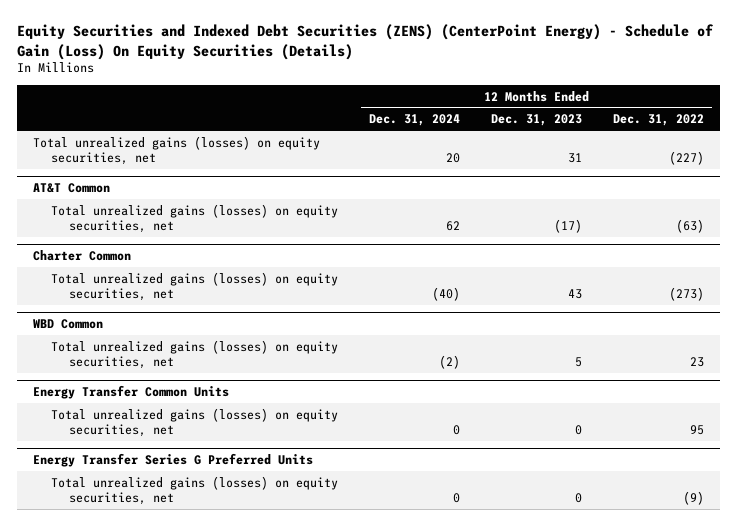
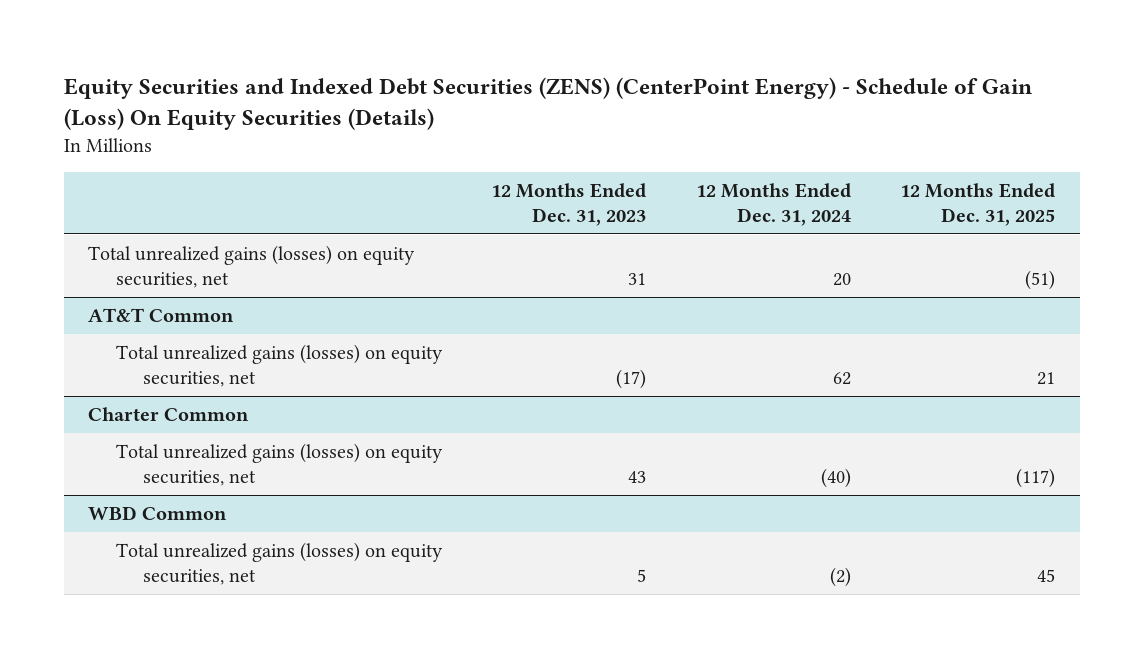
[613,114,705,127] Dec. 31, 2022 -> none
none -> [900,183,1056,226] 12 Months Ended Dec. 31, 2025
[32,385,229,400] Energy Transfer Common Units -> none
[50,407,338,437] Total unrealized gains (losses) on equity securities, net -> none
[32,453,313,468] Energy Transfer Series G Preferred Units -> none
[50,475,338,505] Total unrealized gains (losses) on equity securities, net -> none

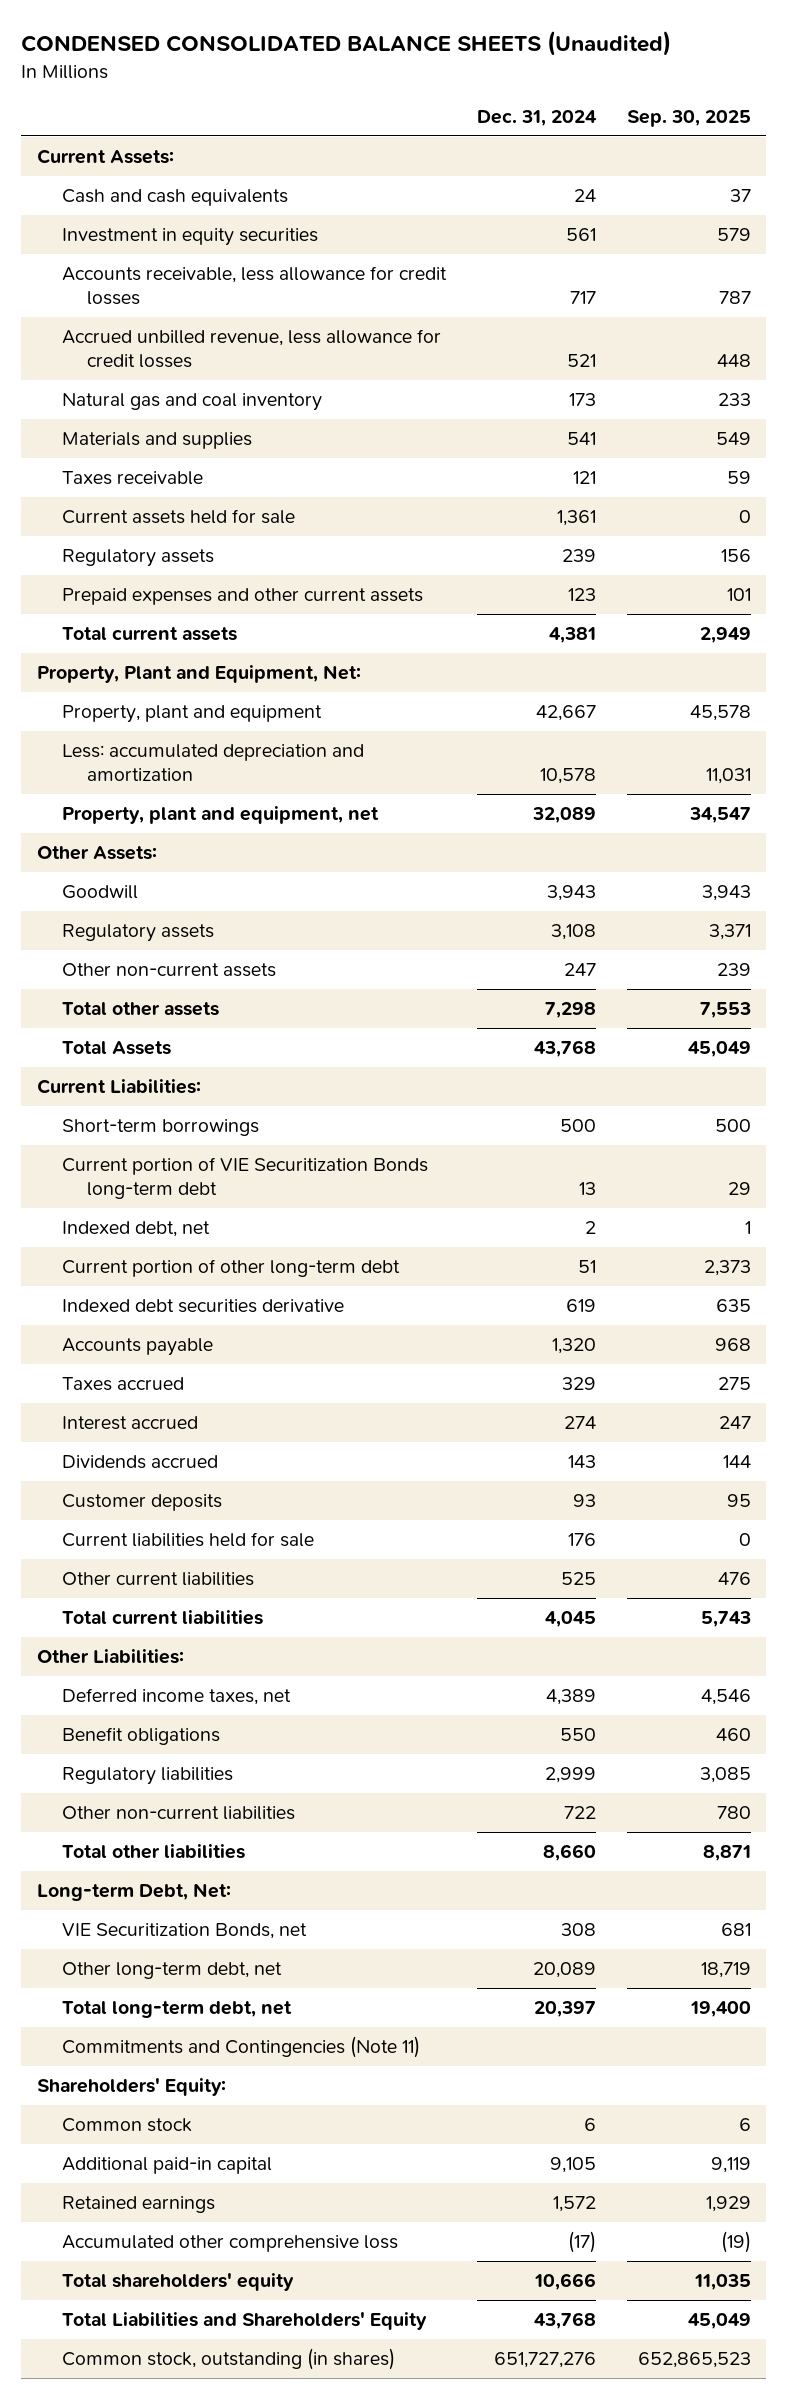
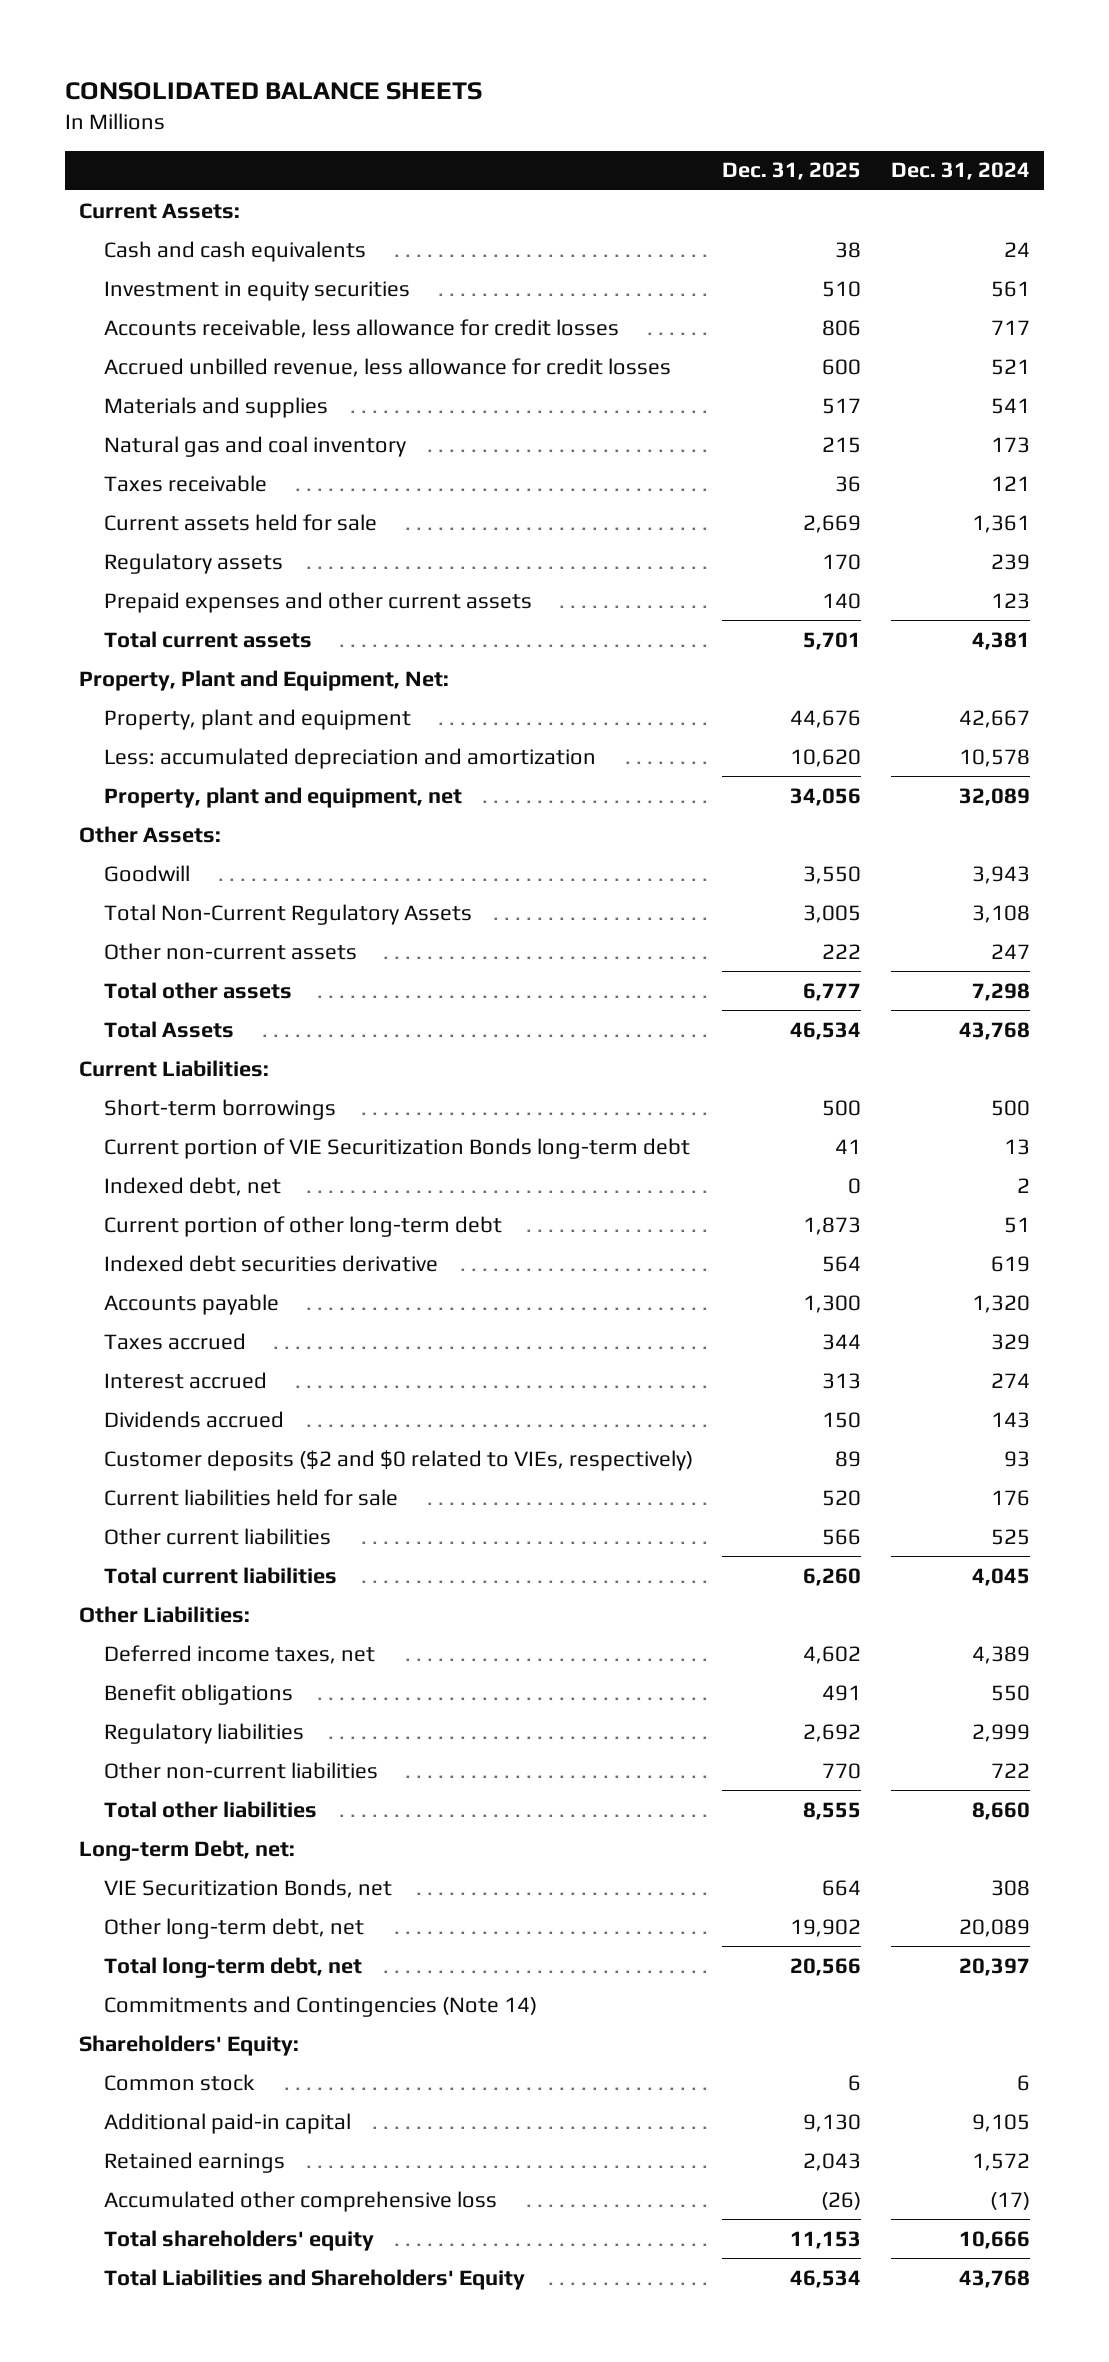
[21,31,672,57] CONDENSED CONSOLIDATED BALANCE SHEETS (Unaudited) -> [64,82,482,101] CONSOLIDATED BALANCE SHEETS
[626,110,751,128] Sep. 30, 2025 -> none
none -> [722,162,862,181] Dec. 31, 2025
[61,392,322,411] Natural gas and coal inventory -> [104,435,407,457] Natural gas and coal inventory
[61,923,214,942] Regulatory assets -> [104,903,473,925] Total Non-Current Regulatory Assets
[61,1493,222,1511] Customer deposits -> [104,1449,694,1471] Customer deposits ($2 and $0 related to VIEs, respectively)
[36,1882,231,1901] Long-term Debt, Net: -> [79,1839,296,1861] Long-term Debt, net:
[61,2035,420,2058] Commitments and Contingencies (Note 11) -> [104,1995,538,2017] Commitments and Contingencies (Note 14)
[61,2347,395,2370] Common stock, outstanding (in shares) -> none

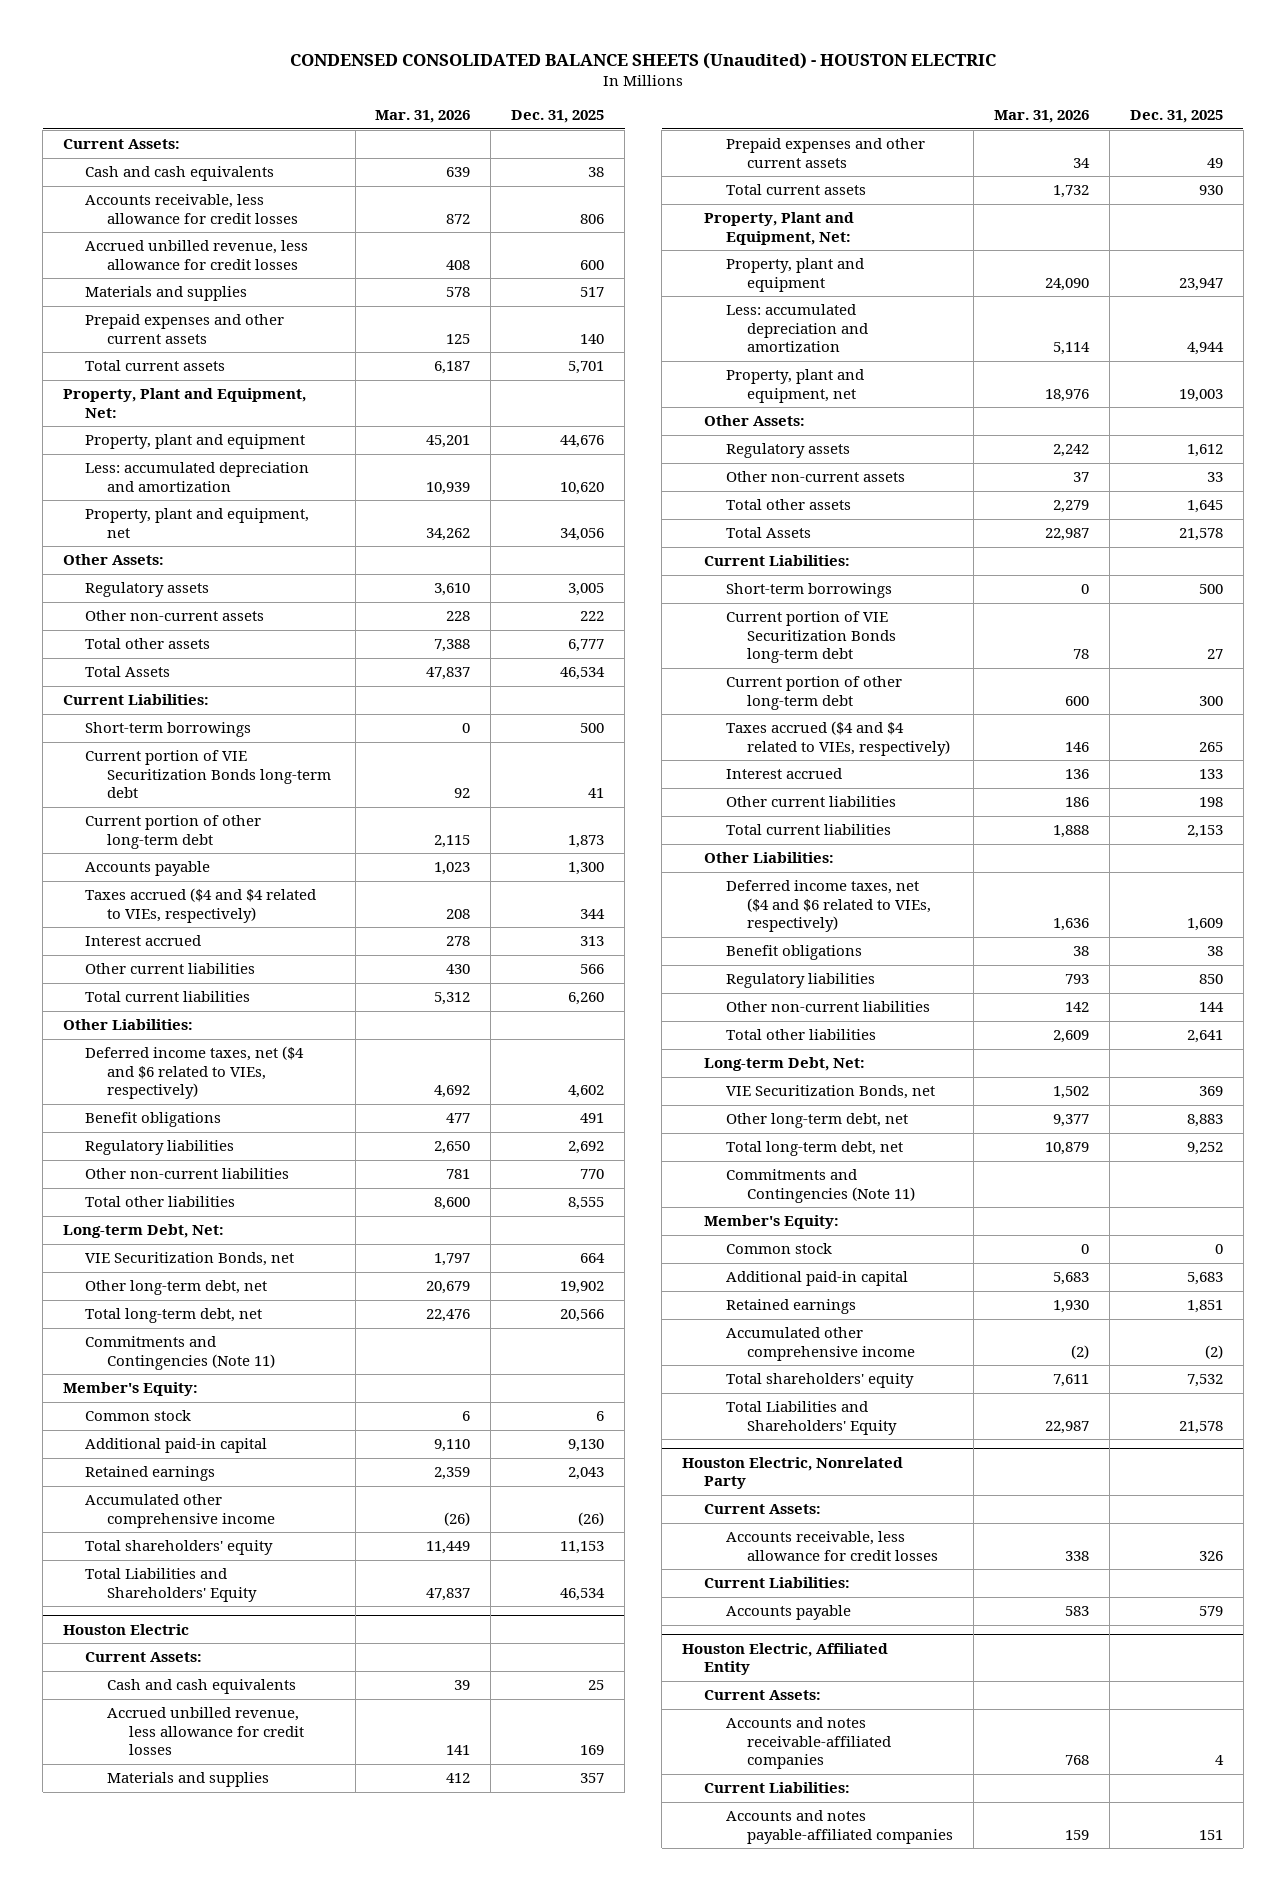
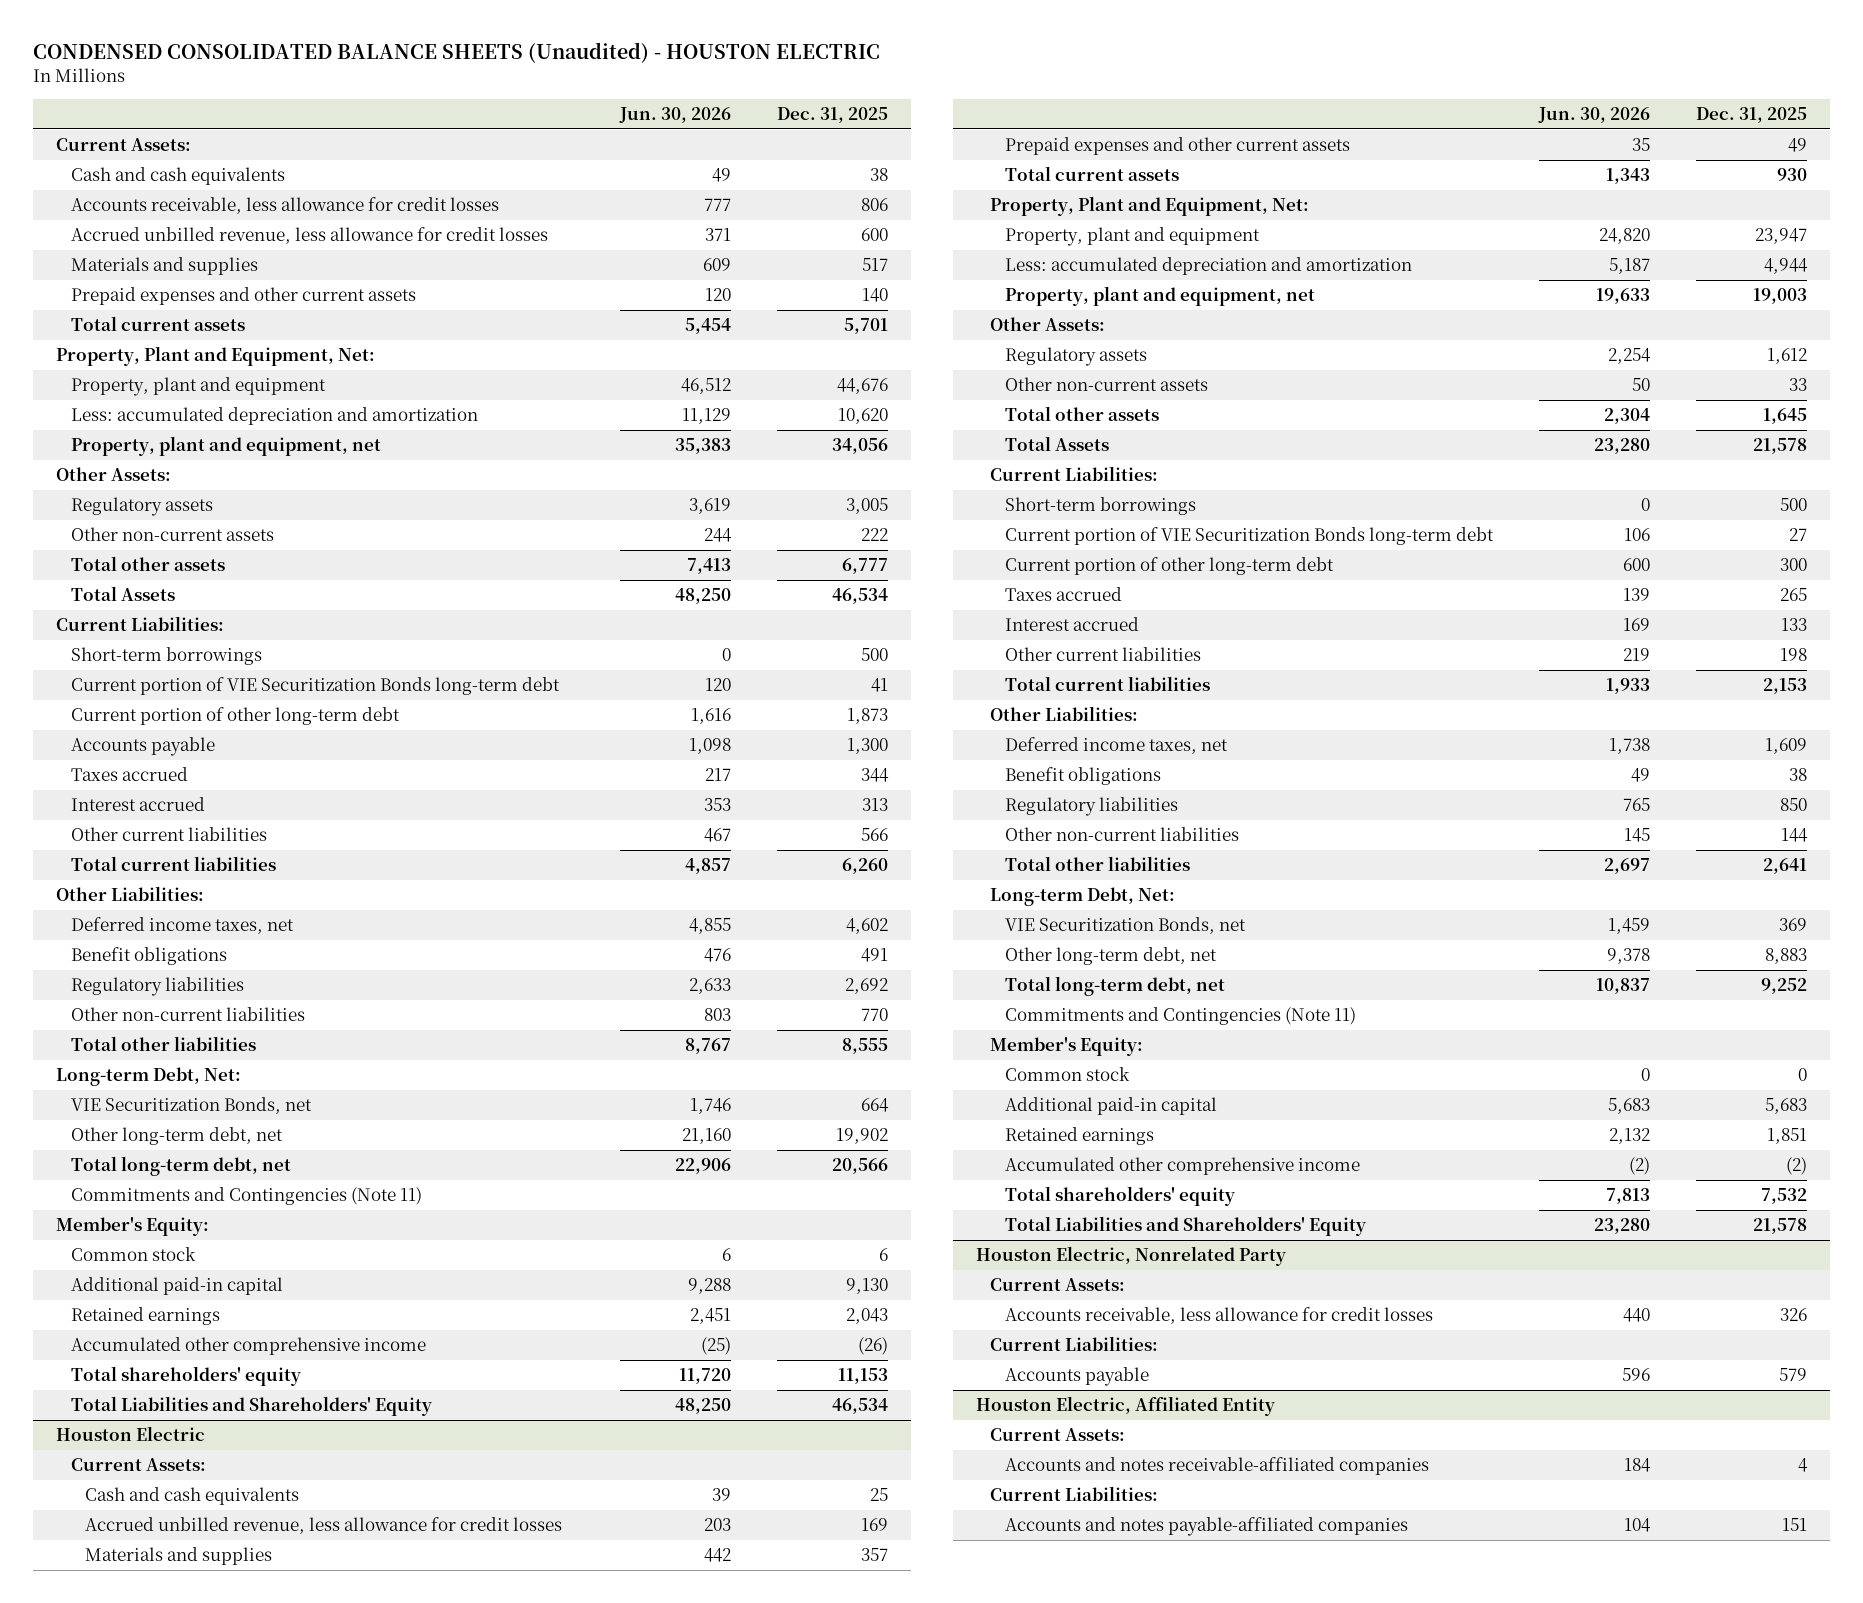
[375,110,471,124] Mar. 31, 2026 -> none
none -> [618,106,731,123] Jun. 30, 2026
[85,888,317,923] Taxes accrued ($4 and $4 related to VIEs, respectively) -> [70,767,188,782] Taxes accrued
[85,1046,305,1100] Deferred income taxes, net ($4 and $6 related to VIEs, respectively) -> [70,917,294,935] Deferred income taxes, net
[725,721,951,756] Taxes accrued ($4 and $4 related to VIEs, respectively) -> [1004,587,1122,602] Taxes accrued
[725,880,932,933] Deferred income taxes, net ($4 and $6 related to VIEs, respectively) -> [1004,737,1228,755] Deferred income taxes, net

